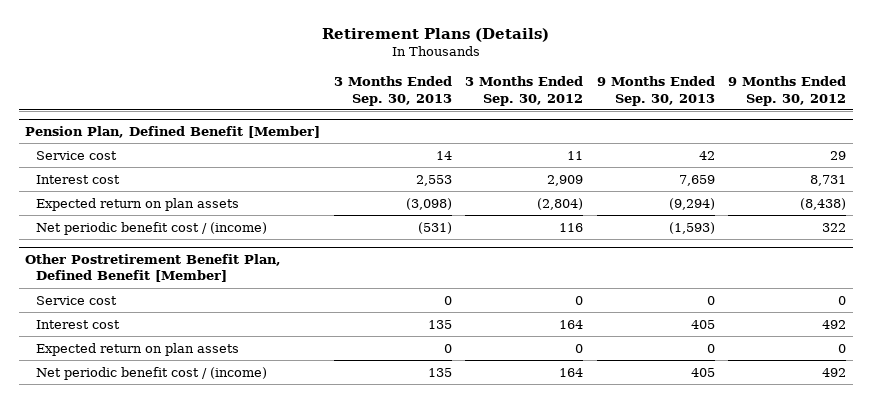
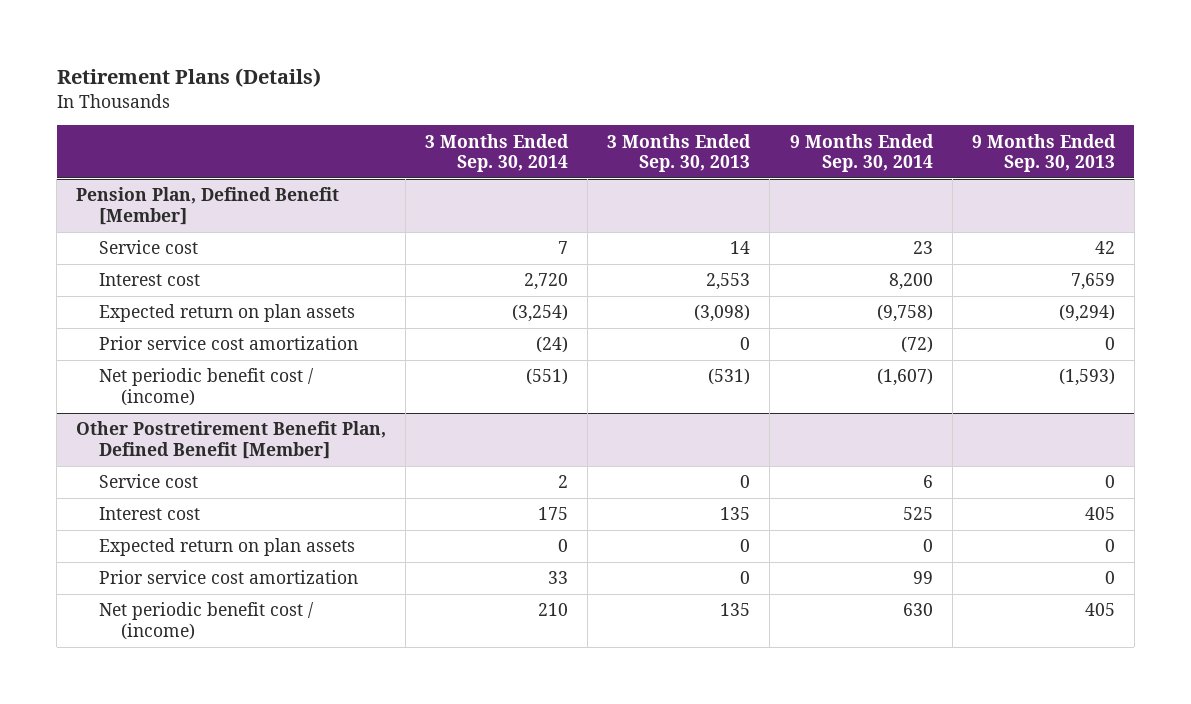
[465,76,584,106] 3 Months Ended Sep. 30, 2012 -> none
[728,76,847,106] 9 Months Ended Sep. 30, 2012 -> none
none -> [425,133,570,173] 3 Months Ended Sep. 30, 2014
none -> [789,133,934,173] 9 Months Ended Sep. 30, 2014
none -> [98,336,358,351] Prior service cost amortization
none -> [98,570,358,585] Prior service cost amortization

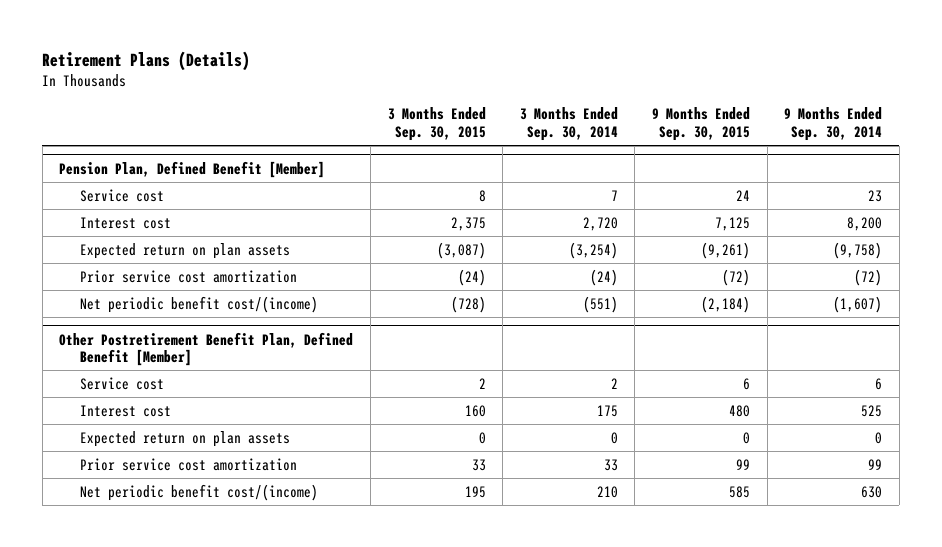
[607,133,752,173] 3 Months Ended Sep. 30, 2013 -> none
[971,133,1116,173] 9 Months Ended Sep. 30, 2013 -> none
none -> [387,107,486,142] 3 Months Ended Sep. 30, 2015
none -> [652,107,751,142] 9 Months Ended Sep. 30, 2015
[98,368,314,406] Net periodic benefit cost / (income) -> [79,295,318,313] Net periodic benefit cost/(income)
[98,602,314,640] Net periodic benefit cost / (income) -> [79,483,318,501] Net periodic benefit cost/(income)

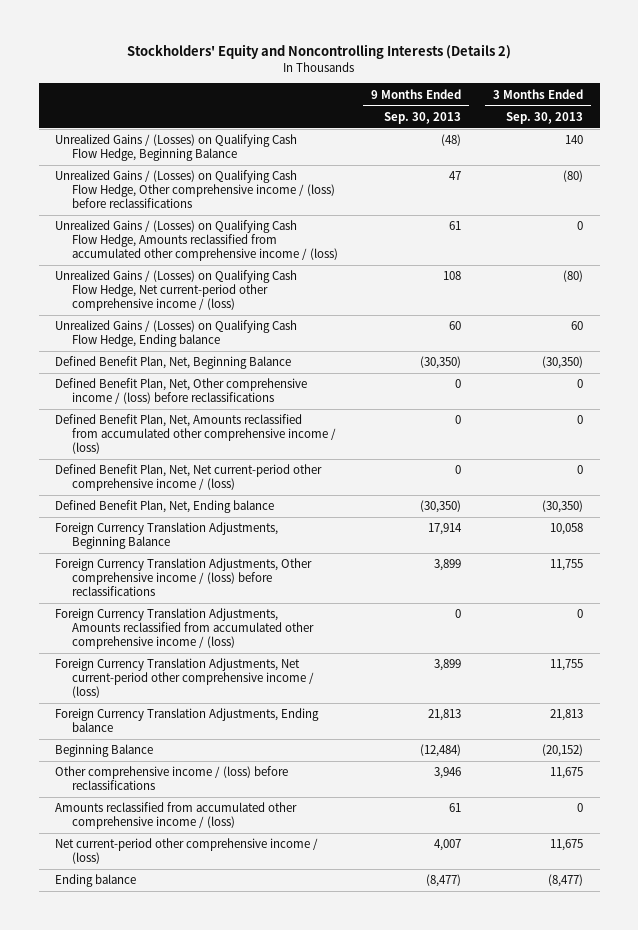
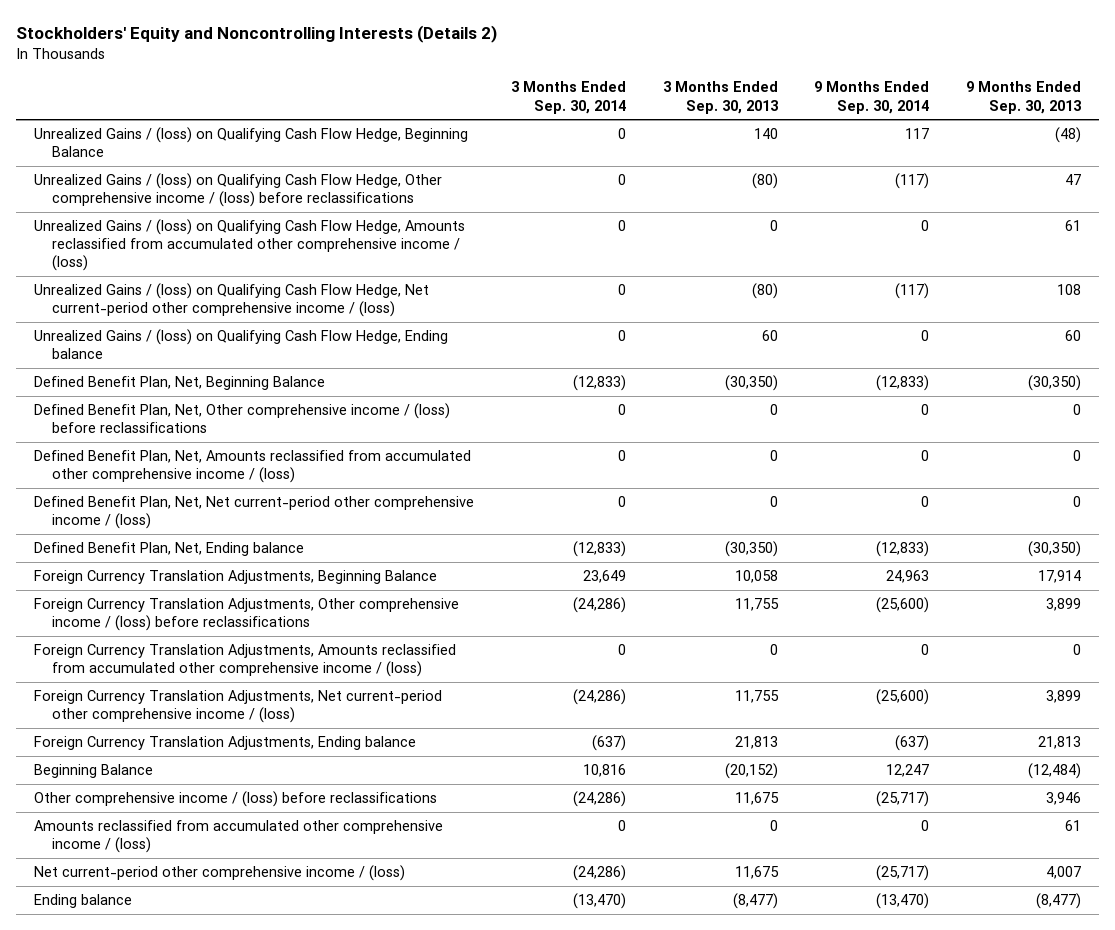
none -> [510,81,626,114] 3 Months Ended Sep. 30, 2014
none -> [814,81,930,114] 9 Months Ended Sep. 30, 2014
[54,134,297,162] Unrealized Gains / (Losses) on Qualifying Cash Flow Hedge, Beginning Balance -> [34,127,469,158] Unrealized Gains / (loss) on Qualifying Cash Flow Hedge, Beginning Balance
[54,170,336,208] Unrealized Gains / (Losses) on Qualifying Cash Flow Hedge, Other comprehensive income / (loss) before reclassifications -> [34,173,443,208] Unrealized Gains / (loss) on Qualifying Cash Flow Hedge, Other comprehensive income / (loss) before reclassifications
[54,220,339,261] Unrealized Gains / (Losses) on Qualifying Cash Flow Hedge, Amounts reclassified from accumulated other comprehensive income / (loss) -> [34,219,466,272] Unrealized Gains / (loss) on Qualifying Cash Flow Hedge, Amounts reclassified from accumulated other comprehensive income / (loss)
[54,270,297,311] Unrealized Gains / (Losses) on Qualifying Cash Flow Hedge, Net current-period other comprehensive income / (loss) -> [34,283,430,318] Unrealized Gains / (loss) on Qualifying Cash Flow Hedge, Net current-period other comprehensive income / (loss)
[54,320,297,348] Unrealized Gains / (Losses) on Qualifying Cash Flow Hedge, Ending balance -> [34,329,449,360] Unrealized Gains / (loss) on Qualifying Cash Flow Hedge, Ending balance

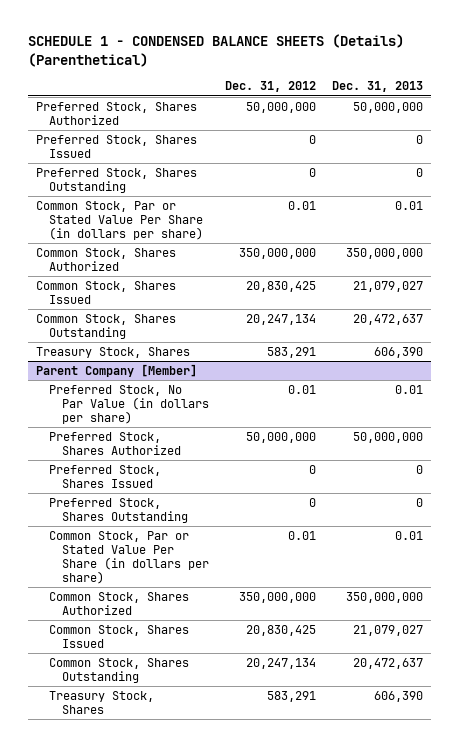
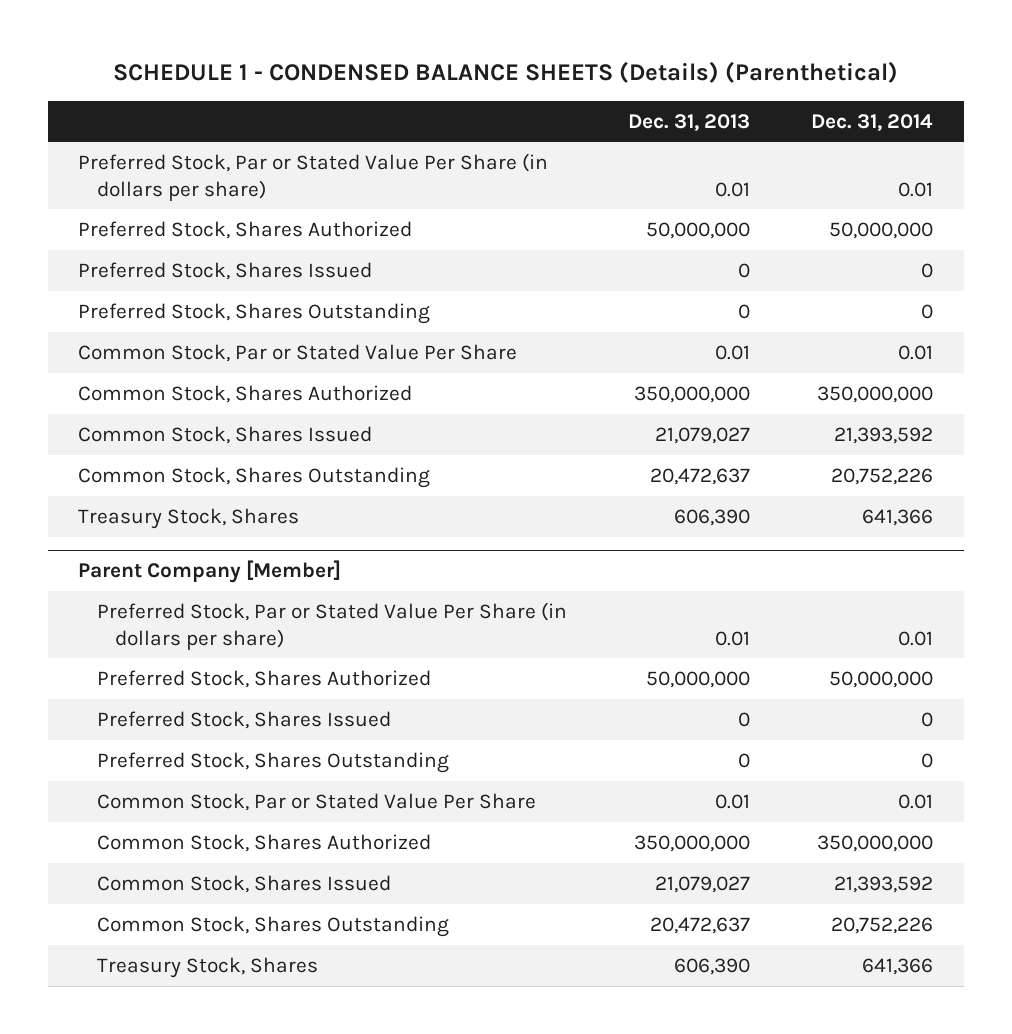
[225,81,317,93] Dec. 31, 2012 -> none
none -> [811,113,934,131] Dec. 31, 2014
none -> [78,152,549,201] Preferred Stock, Par or Stated Value Per Share (in dollars per share)
[36,200,204,240] Common Stock, Par or Stated Value Per Share (in dollars per share) -> [78,343,518,362] Common Stock, Par or Stated Value Per Share
[49,384,210,424] Preferred Stock, No Par Value (in dollars per share) -> [96,601,567,650] Preferred Stock, Par or Stated Value Per Share (in dollars per share)
[49,530,210,585] Common Stock, Par or Stated Value Per Share (in dollars per share) -> [96,792,536,811] Common Stock, Par or Stated Value Per Share

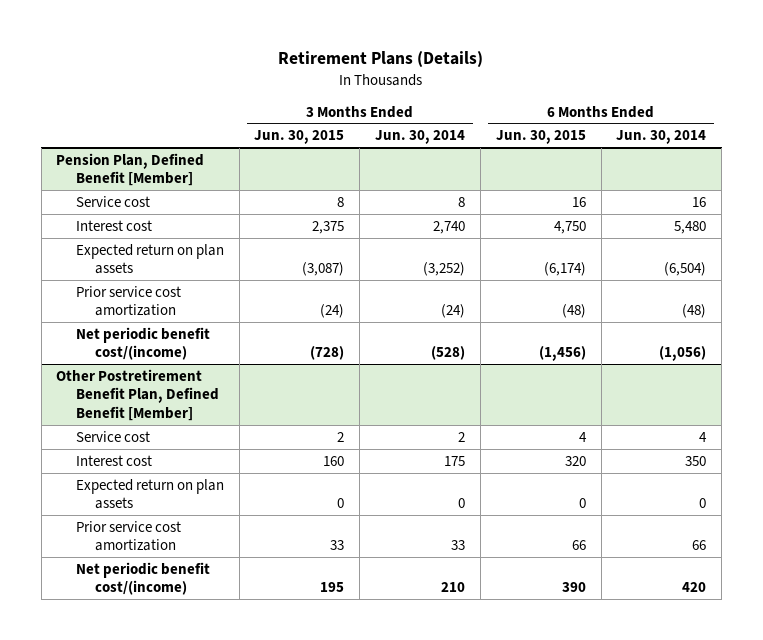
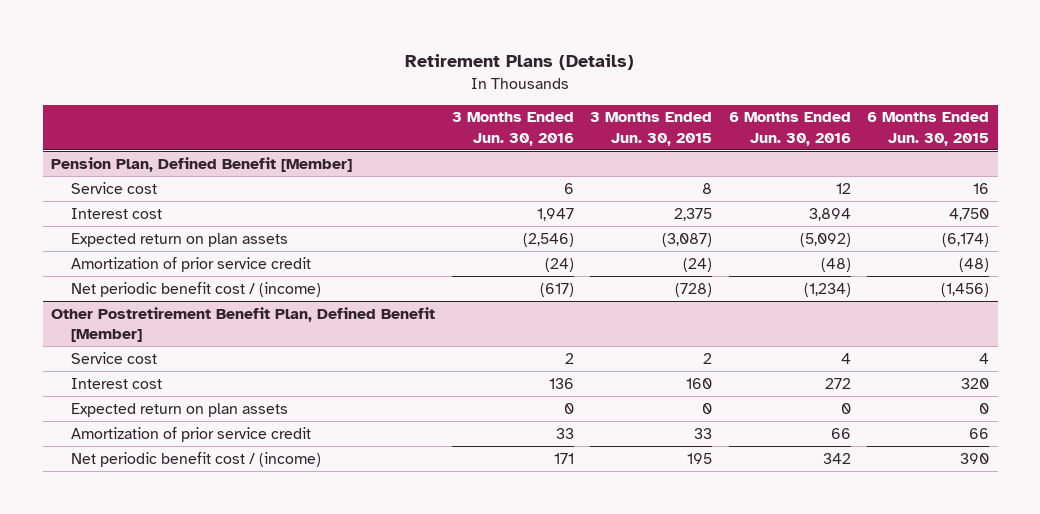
[375,130,466,145] Jun. 30, 2014 -> none
[616,130,707,145] Jun. 30, 2014 -> none
none -> [451,112,574,146] 3 Months Ended Jun. 30, 2016
none -> [728,112,851,146] 6 Months Ended Jun. 30, 2016
[75,285,181,317] Prior service cost amortization -> [70,256,311,272] Amortization of prior service credit
[75,326,210,361] Net periodic benefit cost/(income) -> [70,281,321,297] Net periodic benefit cost / (income)
[75,520,181,552] Prior service cost amortization -> [70,426,311,442] Amortization of prior service credit
[75,561,210,596] Net periodic benefit cost/(income) -> [70,451,321,467] Net periodic benefit cost / (income)

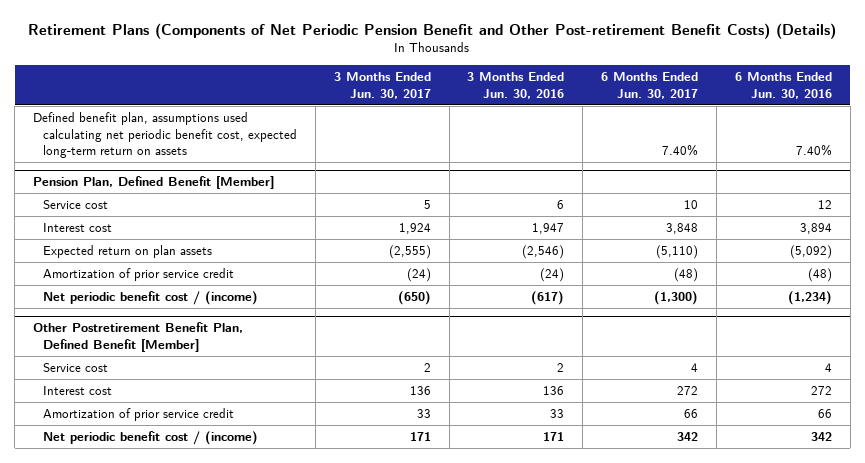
[405,54,635,71] Retirement Plans (Details) -> [28,22,837,39] Retirement Plans (Components of Net Periodic Pension Benefit and Other Post-retirement Benefit Costs) (Details)
[590,112,713,146] 3 Months Ended Jun. 30, 2015 -> none
[867,112,990,146] 6 Months Ended Jun. 30, 2015 -> none
none -> [333,72,431,99] 3 Months Ended Jun. 30, 2017
none -> [601,72,699,99] 6 Months Ended Jun. 30, 2017
none -> [32,111,298,159] Defined benefit plan, assumptions used calculating net periodic benefit cost, expected long-term return on assets
[70,402,288,417] Expected return on plan assets -> none

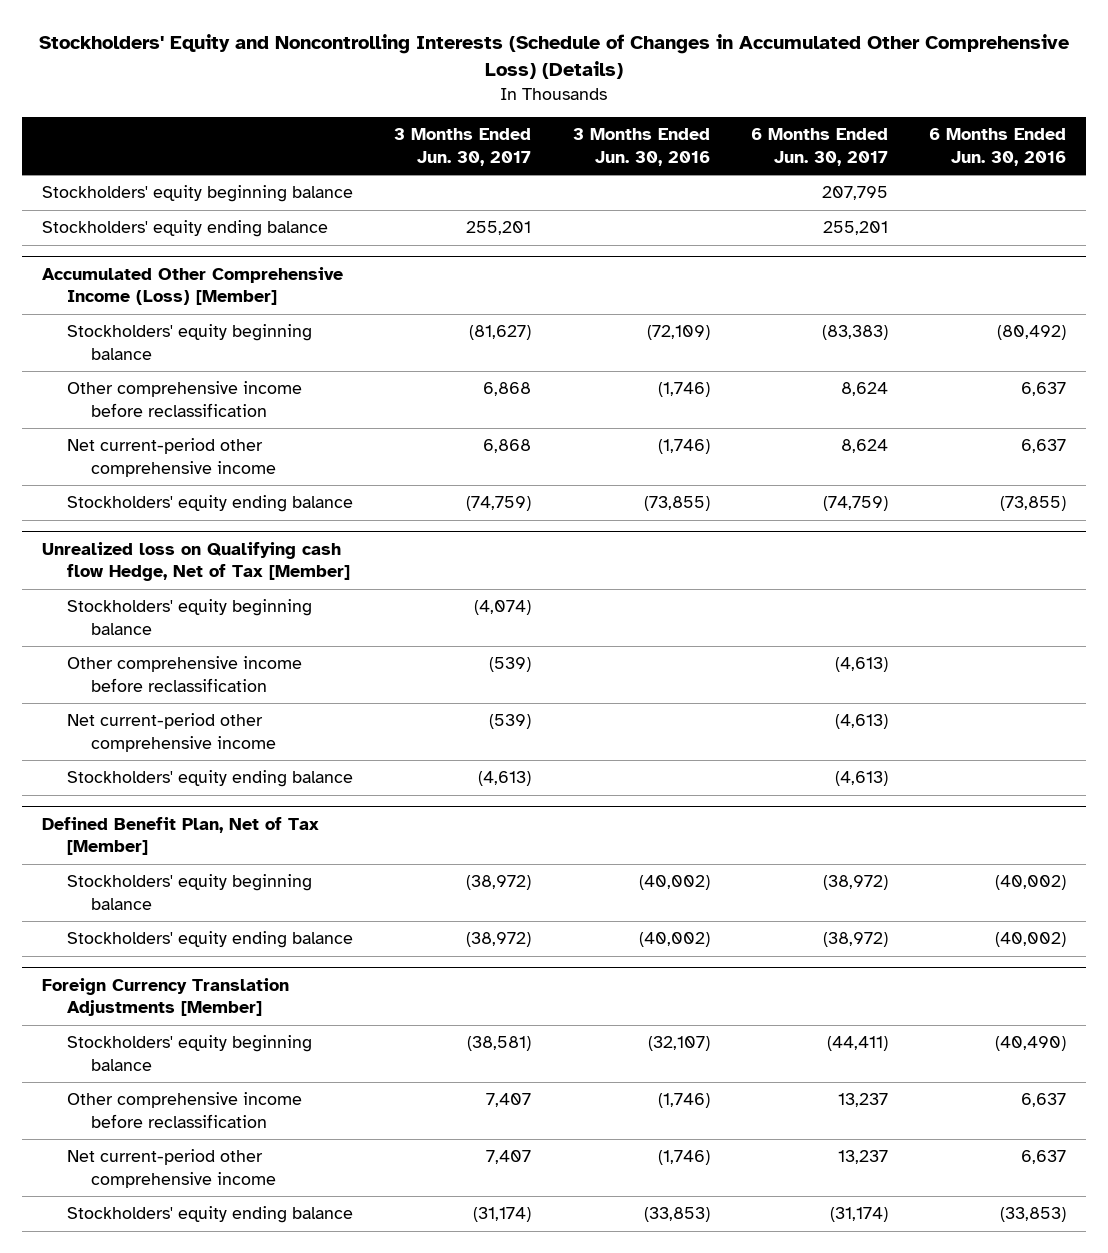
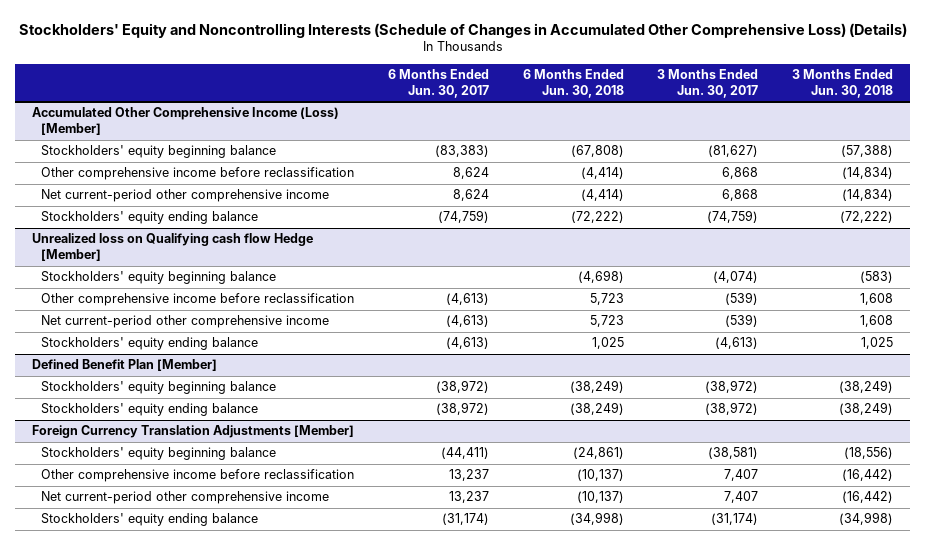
[572,128,710,167] 3 Months Ended Jun. 30, 2016 -> none
[928,128,1066,167] 6 Months Ended Jun. 30, 2016 -> none
none -> [522,69,624,99] 6 Months Ended Jun. 30, 2018
none -> [792,69,894,99] 3 Months Ended Jun. 30, 2018
[42,185,354,203] Stockholders' equity beginning balance -> none
[42,220,329,238] Stockholders' equity ending balance -> none
[42,541,350,582] Unrealized loss on Qualifying cash flow Hedge, Net of Tax [Member] -> [32,233,314,262] Unrealized loss on Qualifying cash flow Hedge [Member]
[42,816,320,856] Defined Benefit Plan, Net of Tax [Member] -> [32,359,218,372] Defined Benefit Plan [Member]

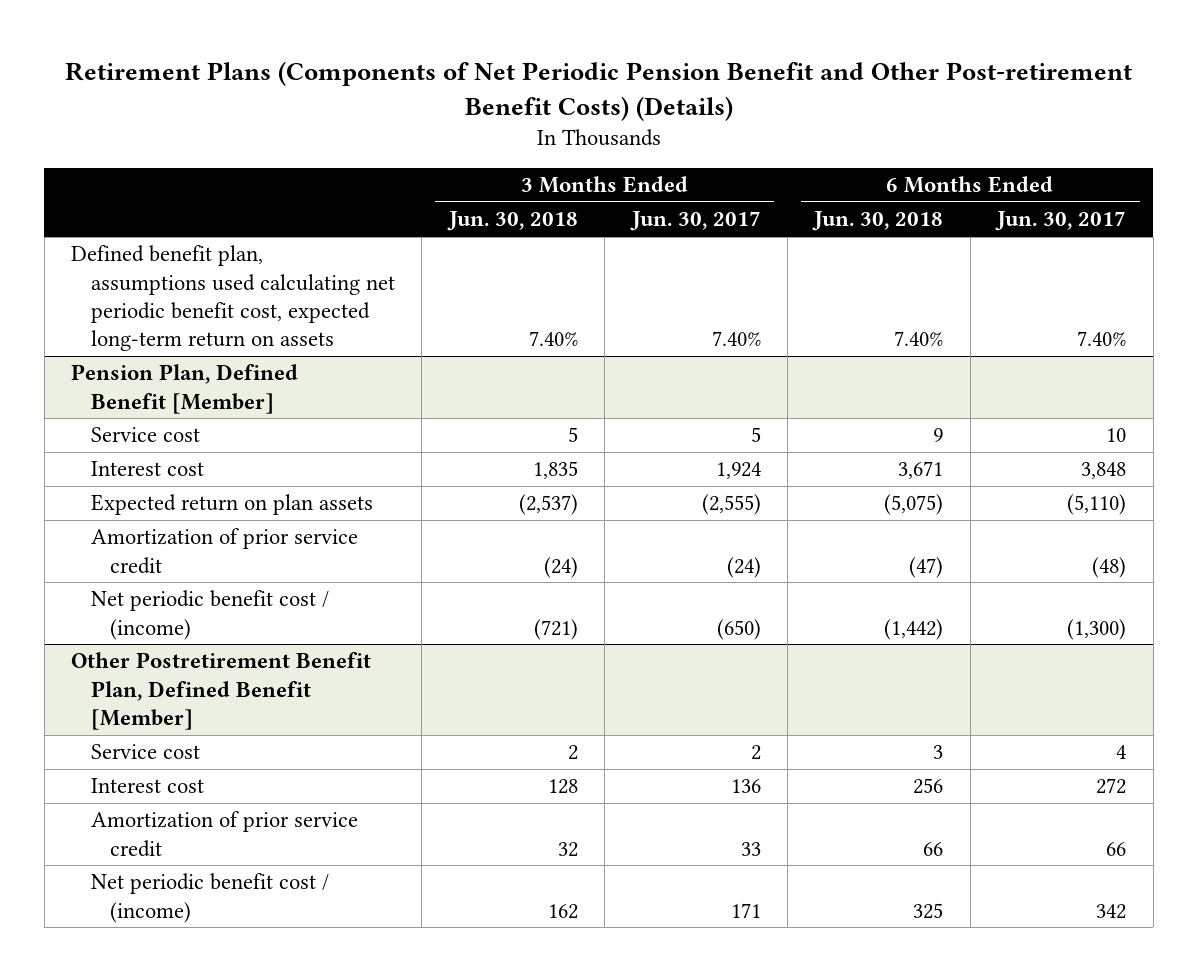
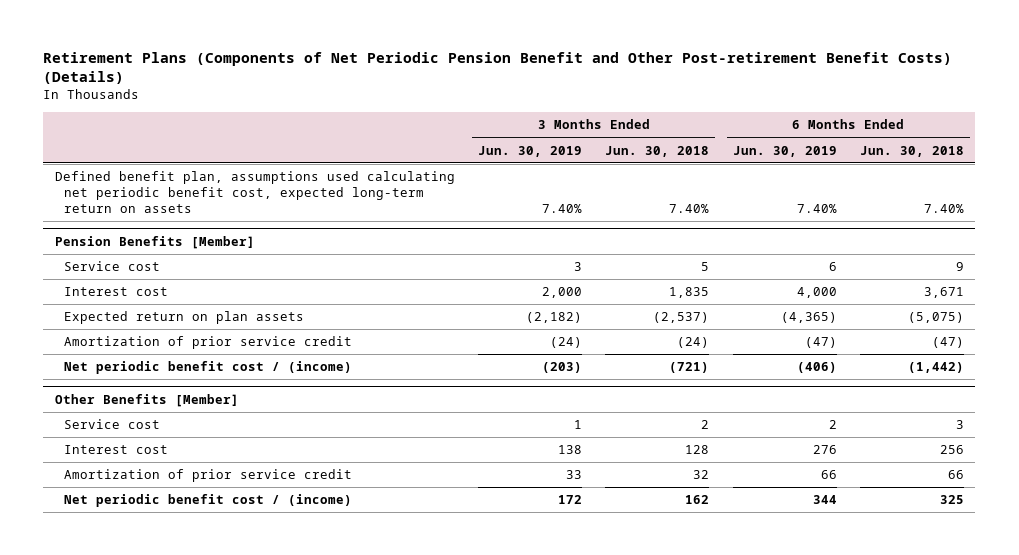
[629,211,761,232] Jun. 30, 2017 -> none
[995,211,1127,232] Jun. 30, 2017 -> none
none -> [478,145,583,157] Jun. 30, 2019
none -> [732,145,837,157] Jun. 30, 2019
[71,364,299,414] Pension Plan, Defined Benefit [Member] -> [54,236,255,250] Pension Benefits [Member]
[71,652,372,730] Other Postretirement Benefit Plan, Defined Benefit [Member] -> [54,394,239,408] Other Benefits [Member]

